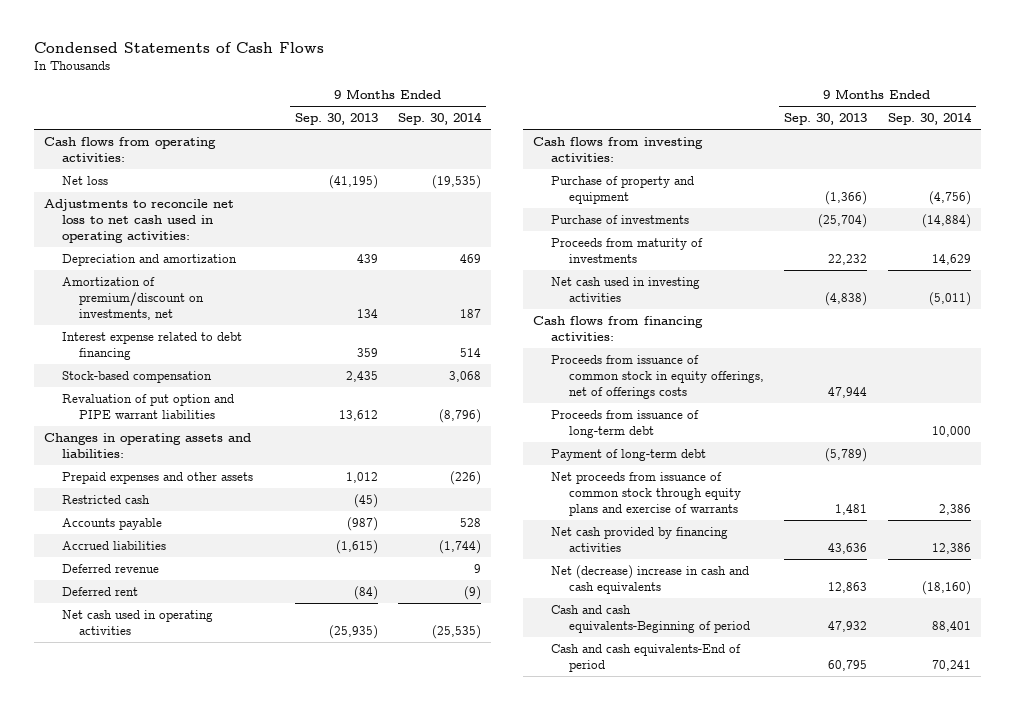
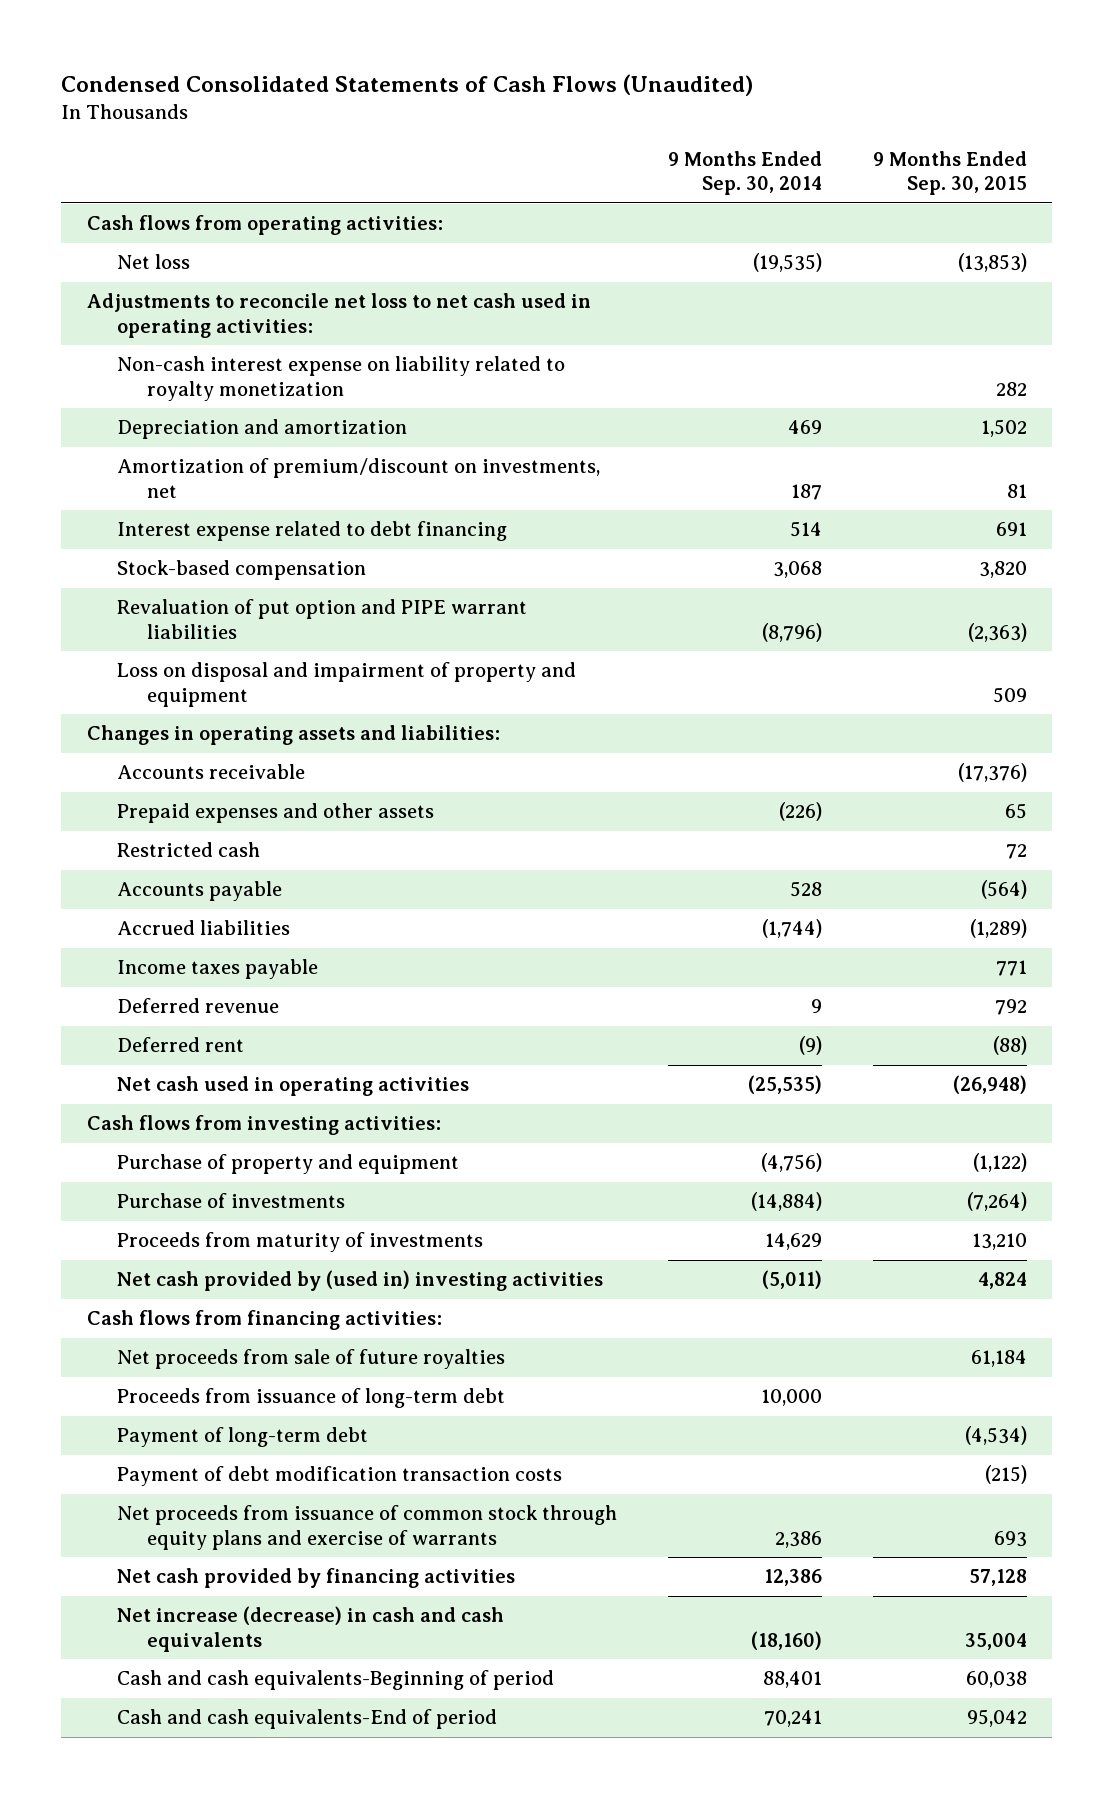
[33,42,324,54] Condensed Statements of Cash Flows -> [61,74,754,97] Condensed Consolidated Statements of Cash Flows (Unaudited)
[294,113,378,126] Sep. 30, 2013 -> none
none -> [872,150,1027,195] 9 Months Ended Sep. 30, 2015
none -> [117,356,566,401] Non-cash interest expense on liability related to royalty monetization
none -> [117,662,577,707] Loss on disposal and impairment of property and equipment
none -> [117,764,306,780] Accounts receivable
none -> [117,959,319,980] Income taxes payable
[550,277,700,302] Net cash used in investing activities -> [117,1270,604,1292] Net cash provided by (used in) investing activities
[550,355,764,399] Proceeds from issuance of common stock in equity offerings, net of offerings costs -> none
none -> [117,1349,506,1370] Net proceeds from sale of future royalties
none -> [117,1466,563,1487] Payment of debt modification transaction costs
[550,565,749,594] Net (decrease) increase in cash and cash equivalents -> [117,1606,505,1652] Net increase (decrease) in cash and cash equivalents

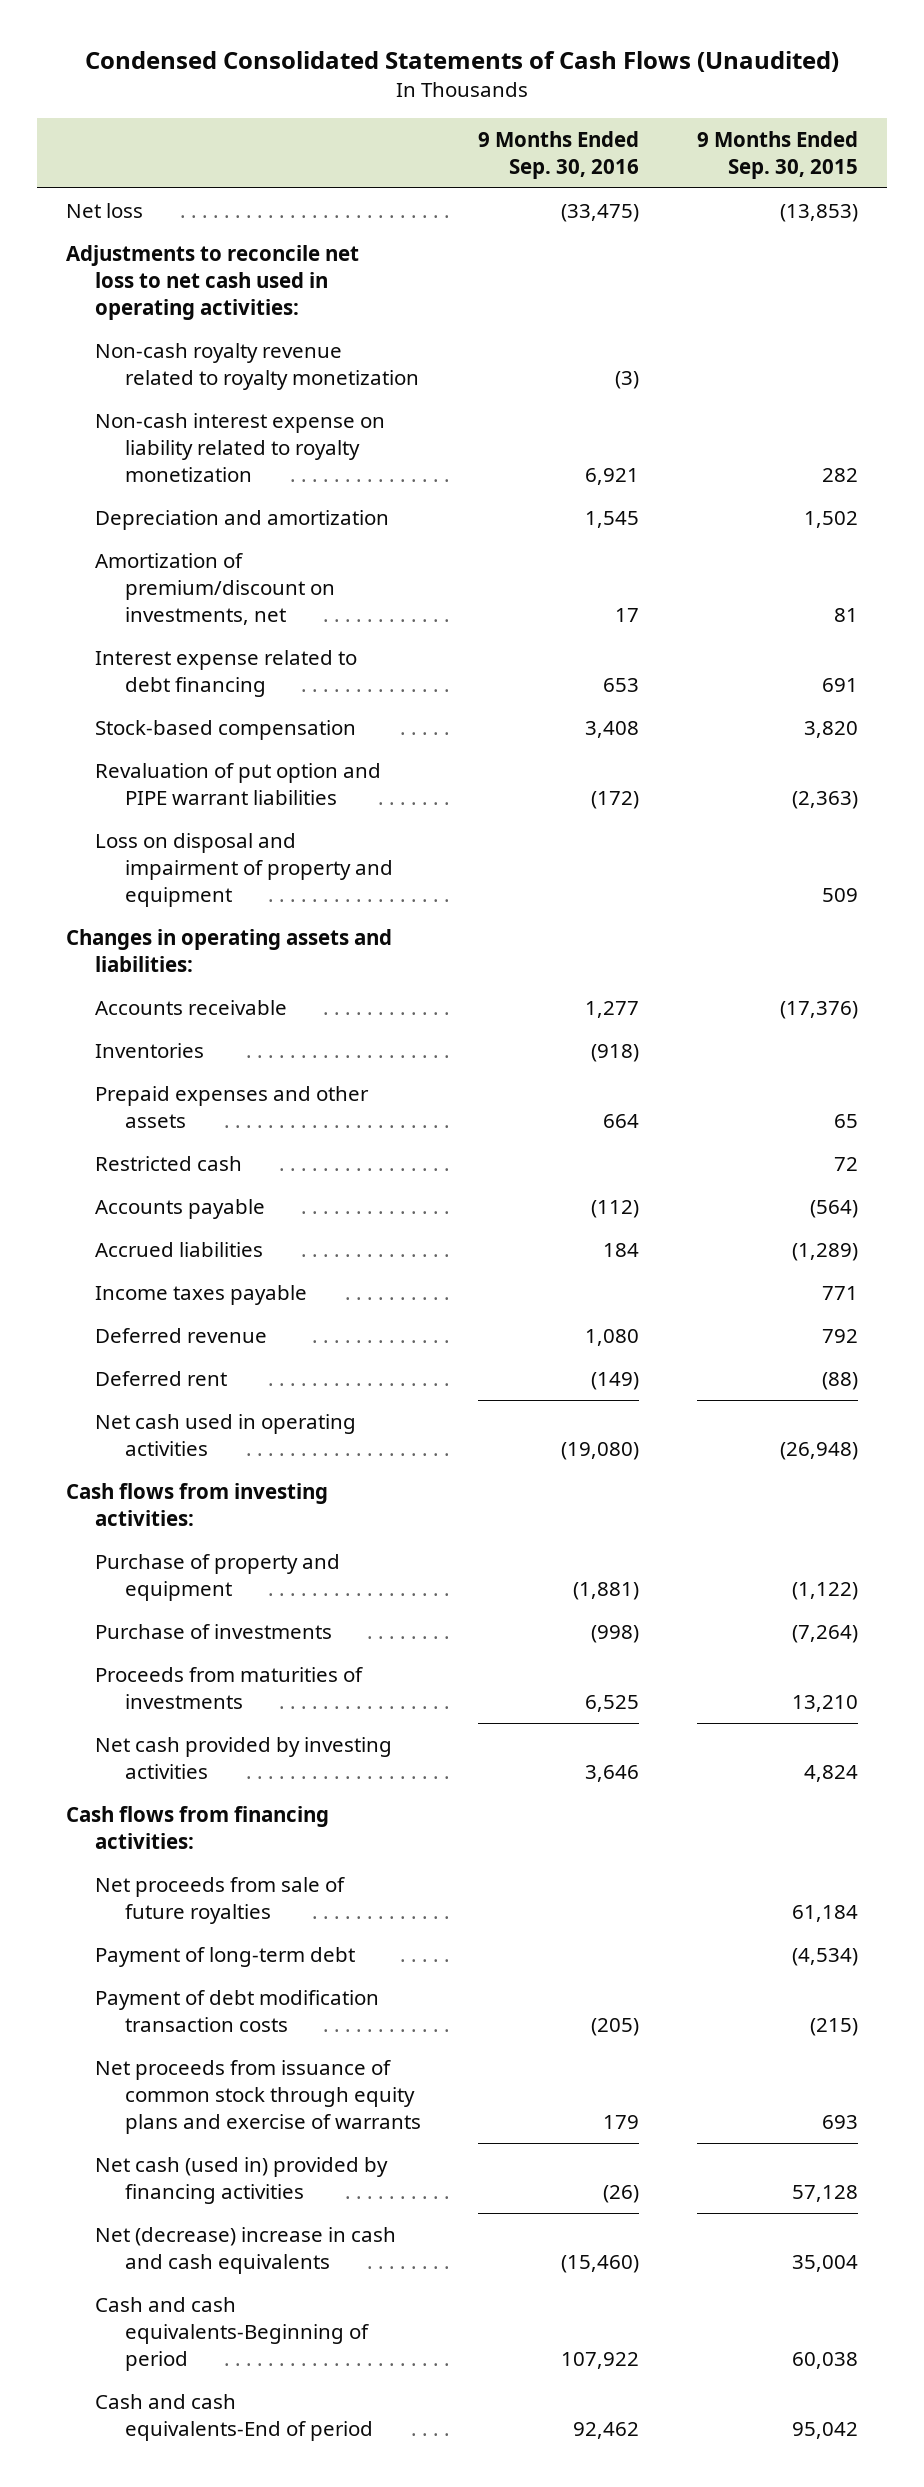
[668,150,823,195] 9 Months Ended Sep. 30, 2014 -> none
none -> [478,130,640,179] 9 Months Ended Sep. 30, 2016
[86,215,443,236] Cash flows from operating activities: -> none
none -> [95,343,420,390] Non-cash royalty revenue related to royalty monetization
none -> [95,1043,205,1059] Inventories
[117,1232,484,1253] Proceeds from maturity of investments -> [95,1667,364,1709] Proceeds from maturities of investments
[117,1270,604,1292] Net cash provided by (used in) investing activities -> [95,1737,393,1779] Net cash provided by investing activities
[117,1388,506,1409] Proceeds from issuance of long-term debt -> none
[117,1568,516,1589] Net cash provided by financing activities -> [95,2157,389,2204] Net cash (used in) provided by financing activities
[117,1606,505,1652] Net increase (decrease) in cash and cash equivalents -> [95,2227,397,2274] Net (decrease) increase in cash and cash equivalents

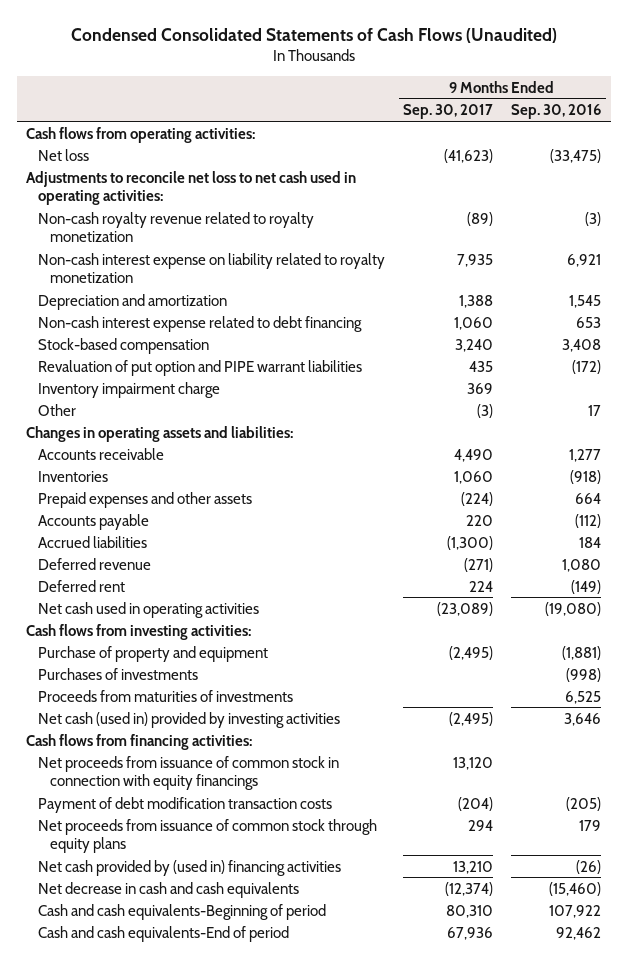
[696,130,858,179] 9 Months Ended Sep. 30, 2015 -> none
none -> [403,104,494,120] Sep. 30, 2017
none -> [26,126,256,143] Cash flows from operating activities:
[95,553,336,625] Amortization of premium/discount on investments, net -> none
[95,650,358,697] Interest expense related to debt financing -> [38,315,363,332] Non-cash interest expense related to debt financing
[95,833,394,907] Loss on disposal and impairment of property and equipment -> none
none -> [38,381,221,398] Inventory impairment charge
none -> [38,403,77,416] Other
[95,1156,243,1172] Restricted cash -> none
[95,1285,308,1306] Income taxes payable -> none
[95,1624,333,1640] Purchase of investments -> [38,667,199,680] Purchases of investments
[95,1737,393,1779] Net cash provided by investing activities -> [38,711,341,728] Net cash (used in) provided by investing activities
[95,1877,346,1924] Net proceeds from sale of future royalties -> none
[95,1947,356,1968] Payment of long-term debt -> none
none -> [38,755,340,790] Net proceeds from issuance of common stock in connection with equity financings
[95,2060,422,2134] Net proceeds from issuance of common stock through equity plans and exercise of warrants -> [38,818,378,853] Net proceeds from issuance of common stock through equity plans
[95,2157,389,2204] Net cash (used in) provided by financing activities -> [38,859,342,876] Net cash provided by (used in) financing activities
[95,2227,397,2274] Net (decrease) increase in cash and cash equivalents -> [38,881,300,898] Net decrease in cash and cash equivalents

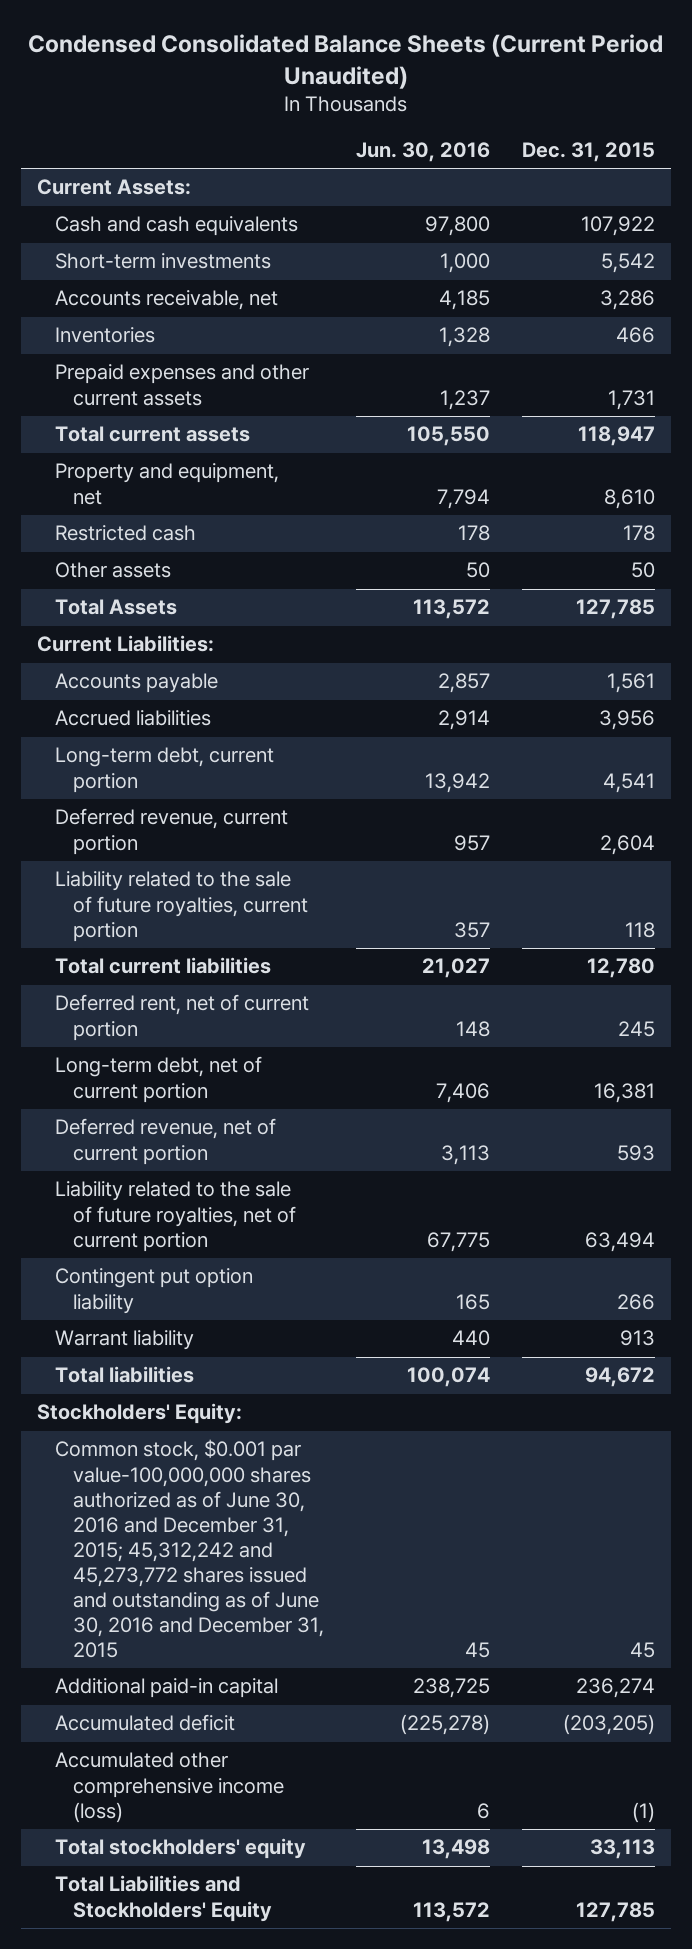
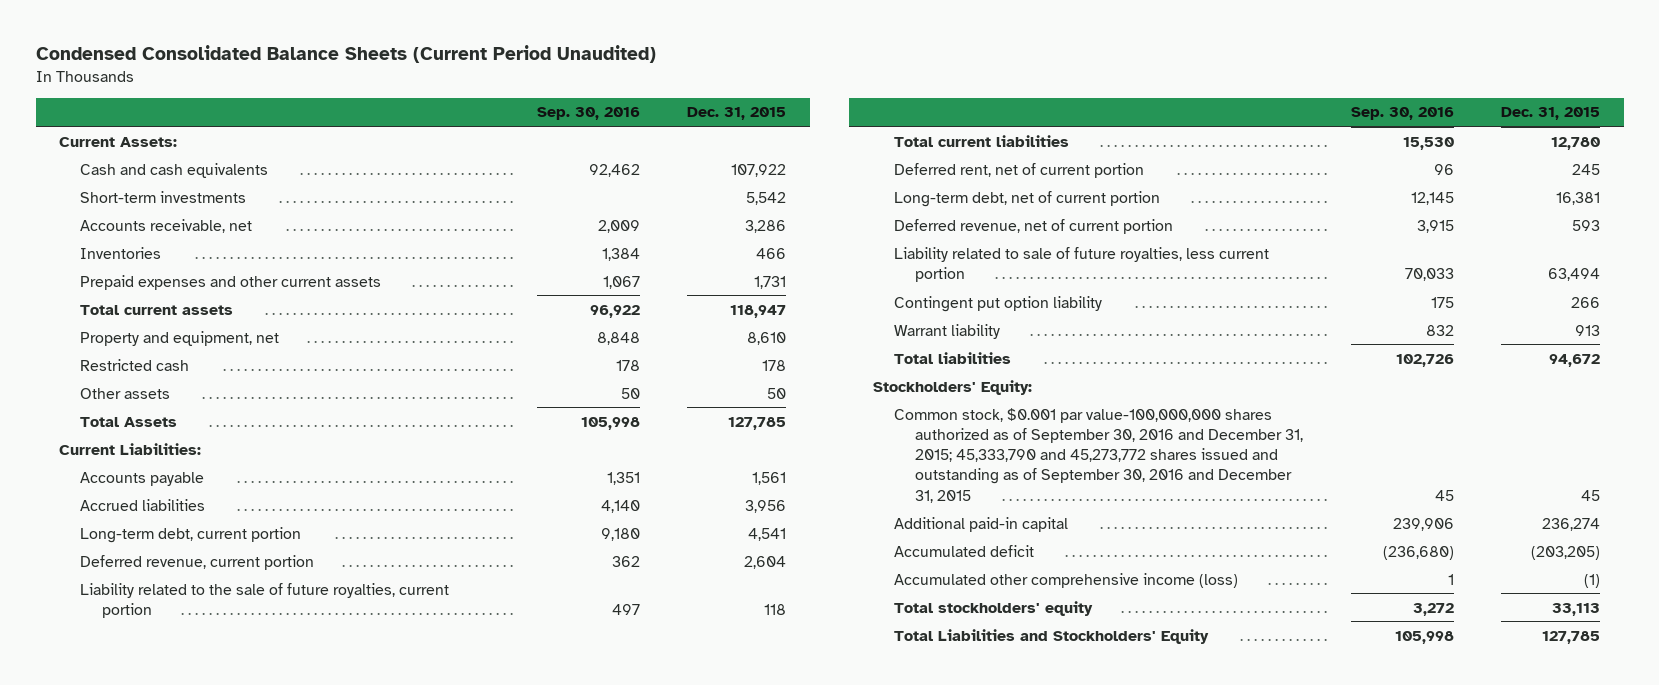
[356,142,491,163] Jun. 30, 2016 -> none
none -> [536,107,640,121] Sep. 30, 2016
[55,1181,297,1252] Liability related to the sale of future royalties, net of current portion -> [894,246,1270,282] Liability related to sale of future royalties, less current portion
[55,1439,325,1659] Common stock, $0.001 par value-100,000,000 shares authorized as of June 30, 2016 and December 31, 2015; 45,312,242 and 45,273,772 shares issued and outstanding as of June 30, 2016 and December 31, 2015 -> [894,407,1304,503] Common stock, $0.001 par value-100,000,000 shares authorized as of September 30, 2016 and December 31, 2015; 45,333,790 and 45,273,772 shares issued and outstanding as of September 30, 2016 and December 31, 2015

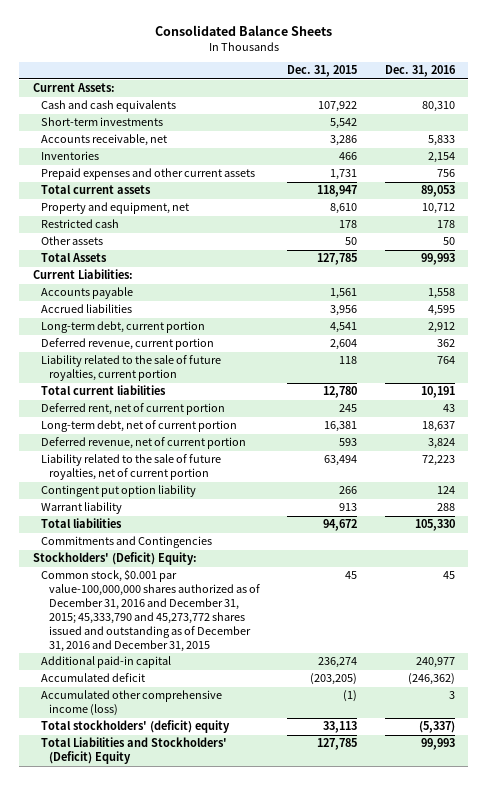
[35,45,656,64] Condensed Consolidated Balance Sheets (Current Period Unaudited) -> [154,25,332,37] Consolidated Balance Sheets
[536,107,640,121] Sep. 30, 2016 -> none
none -> [384,65,456,78] Dec. 31, 2016
[894,246,1270,282] Liability related to sale of future royalties, less current portion -> [40,454,221,481] Liability related to the sale of future royalties, net of current portion
none -> [40,536,212,549] Commitments and Contingencies
[873,379,1033,395] Stockholders' Equity: -> [32,552,197,566] Stockholders' (Deficit) Equity:
[894,407,1304,503] Common stock, $0.001 par value-100,000,000 shares authorized as of September 30, 2016 and December 31, 2015; 45,333,790 and 45,273,772 shares issued and outstanding as of September 30, 2016 and December 31, 2015 -> [40,569,261,652] Common stock, $0.001 par value-100,000,000 shares authorized as of December 31, 2016 and December 31, 2015; 45,333,790 and 45,273,772 shares issued and outstanding as of December 31, 2016 and December 31, 2015
[894,600,1094,616] Total stockholders' equity -> [40,720,230,734] Total stockholders' (deficit) equity
[894,628,1210,644] Total Liabilities and Stockholders' Equity -> [40,737,227,765] Total Liabilities and Stockholders' (Deficit) Equity

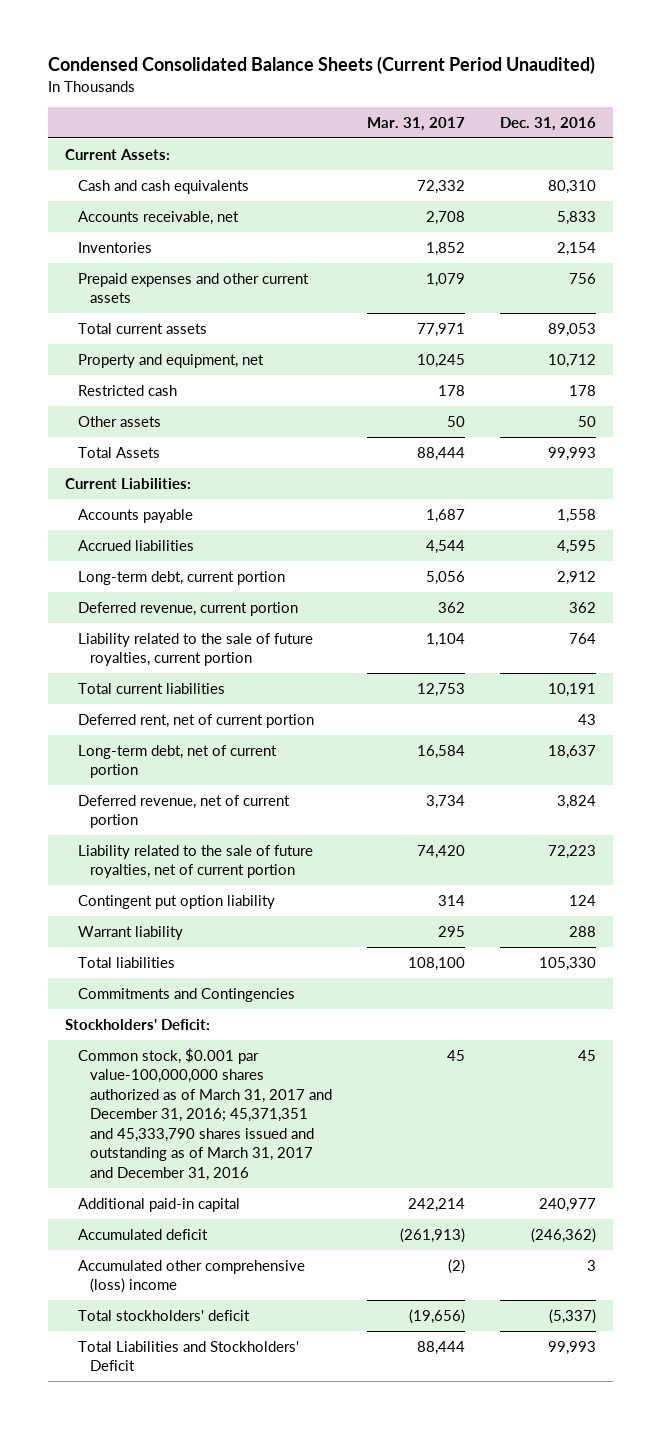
[154,25,332,37] Consolidated Balance Sheets -> [47,56,595,75] Condensed Consolidated Balance Sheets (Current Period Unaudited)
[287,65,358,78] Dec. 31, 2015 -> none
none -> [366,116,465,131] Mar. 31, 2017
[40,117,163,127] Short-term investments -> none
[32,552,197,566] Stockholders' (Deficit) Equity: -> [65,1018,211,1030] Stockholders' Deficit:
[40,569,261,652] Common stock, $0.001 par value-100,000,000 shares authorized as of December 31, 2016 and December 31, 2015; 45,333,790 and 45,273,772 shares issued and outstanding as of December 31, 2016 and December 31, 2015 -> [77,1047,332,1181] Common stock, $0.001 par value-100,000,000 shares authorized as of March 31, 2017 and December 31, 2016; 45,371,351 and 45,333,790 shares issued and outstanding as of March 31, 2017 and December 31, 2016
[40,690,222,717] Accumulated other comprehensive income (loss) -> [77,1259,305,1294] Accumulated other comprehensive (loss) income
[40,720,230,734] Total stockholders' (deficit) equity -> [77,1309,250,1321] Total stockholders' deficit
[40,737,227,765] Total Liabilities and Stockholders' (Deficit) Equity -> [77,1340,299,1372] Total Liabilities and Stockholders' Deficit

